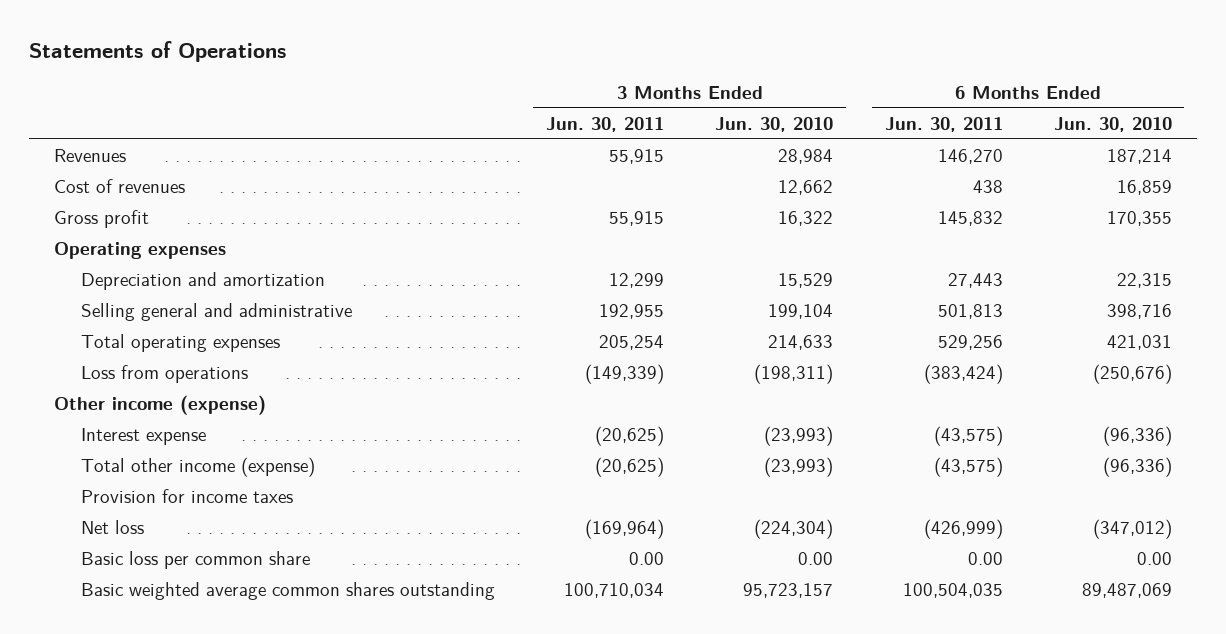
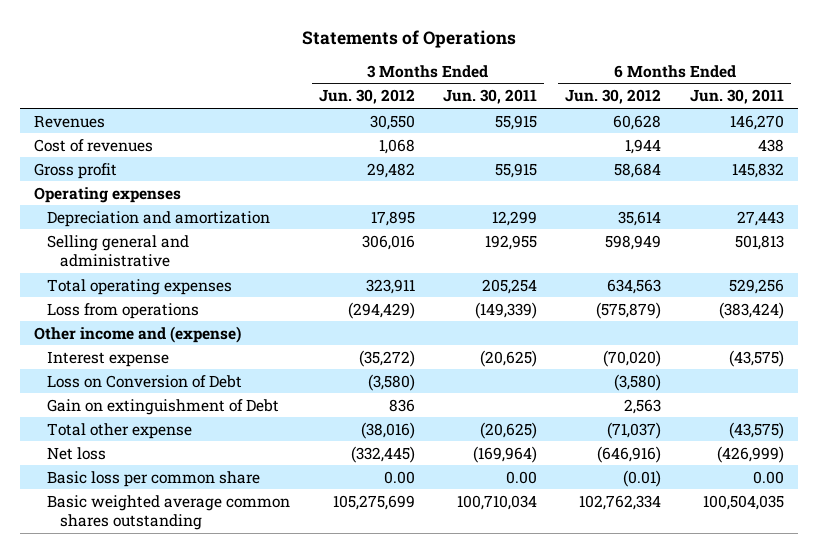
[715,117,834,133] Jun. 30, 2010 -> none
[1053,117,1172,133] Jun. 30, 2010 -> none
none -> [318,89,415,105] Jun. 30, 2012
none -> [565,89,662,105] Jun. 30, 2012
[54,395,267,416] Other income (expense) -> [34,325,242,343] Other income and (expense)
[81,489,294,504] Provision for income taxes -> none
none -> [47,374,243,388] Loss on Conversion of Debt
none -> [47,398,280,415] Gain on extinguishment of Debt
[81,457,316,478] Total other income (expense) -> [47,422,193,439] Total other expense

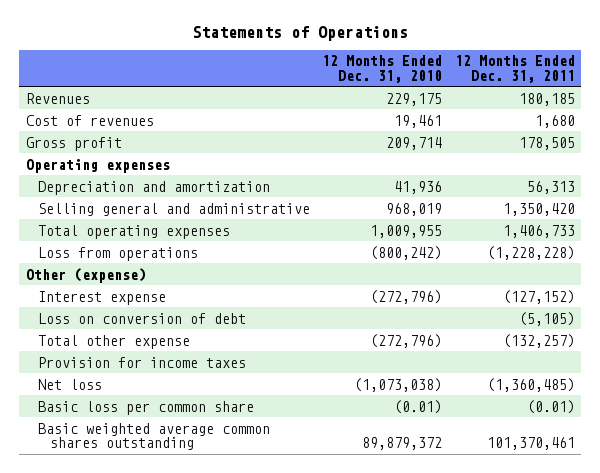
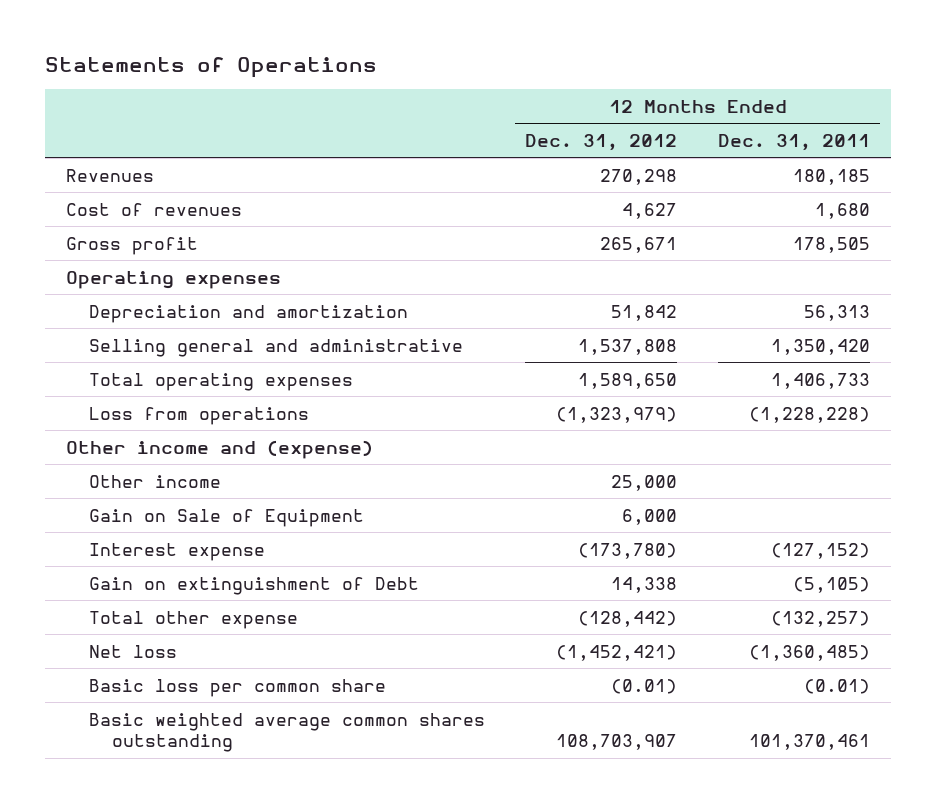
[322,55,443,83] 12 Months Ended Dec. 31, 2010 -> none
none -> [525,134,678,152] Dec. 31, 2012
[25,267,146,283] Other (expense) -> [65,439,373,459] Other income and (expense)
none -> [88,474,221,488] Other income
none -> [88,508,364,527] Gain on Sale of Equipment
[37,312,246,324] Loss on conversion of debt -> [88,576,419,595] Gain on extinguishment of Debt
[37,356,246,368] Provision for income taxes -> none

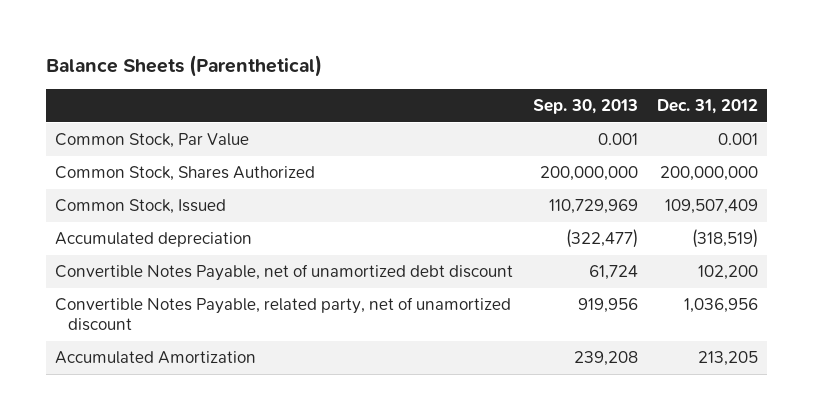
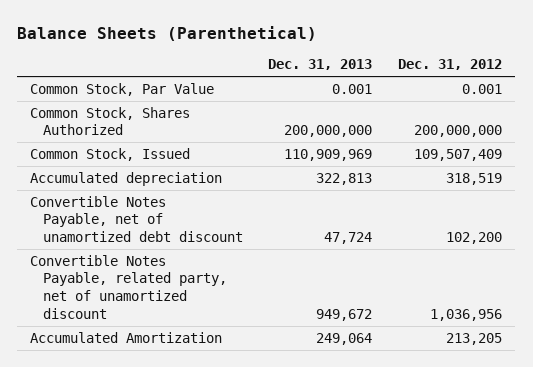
[532,99,638,115] Sep. 30, 2013 -> none
none -> [268,59,373,71] Dec. 31, 2013
[691,229,758,249] (318,519) -> [446,172,503,185] 318,519

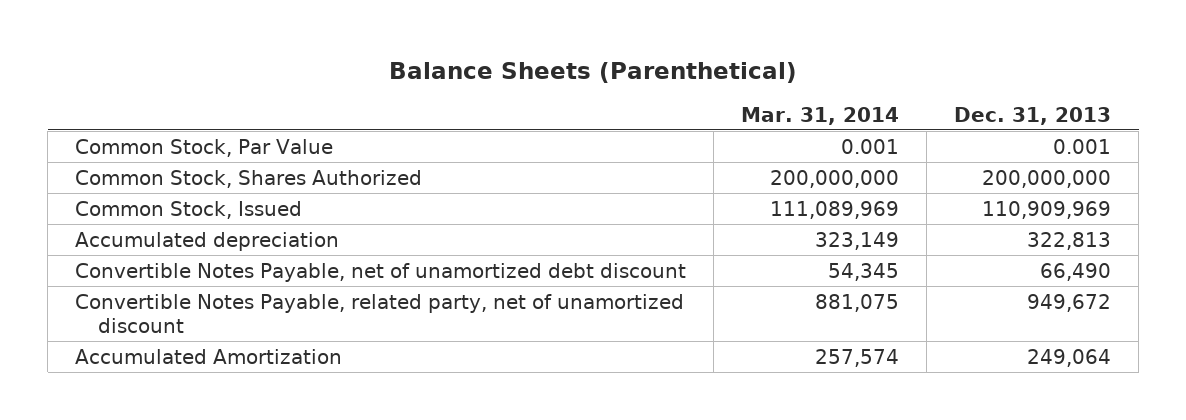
[398,59,503,71] Dec. 31, 2012 -> none
none -> [741,106,900,125] Mar. 31, 2014
[324,232,373,245] 47,724 -> [1040,262,1112,281] 66,490

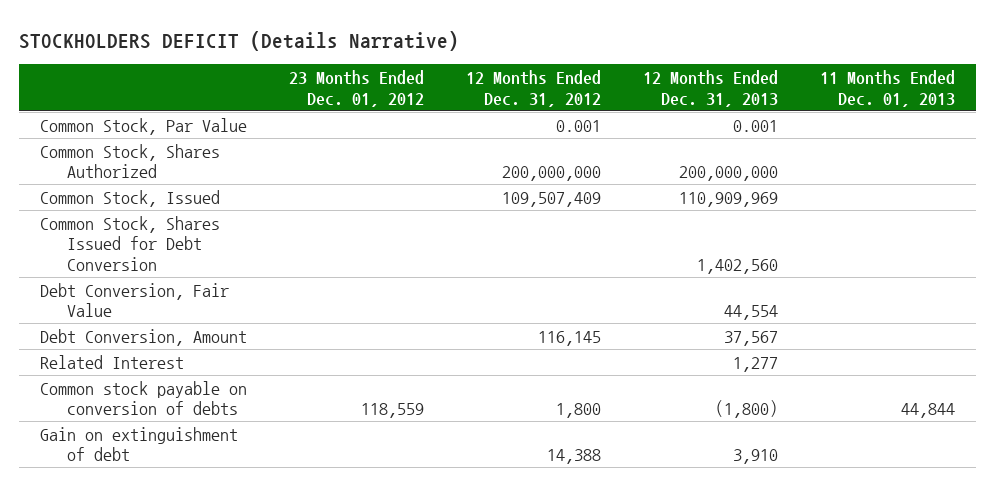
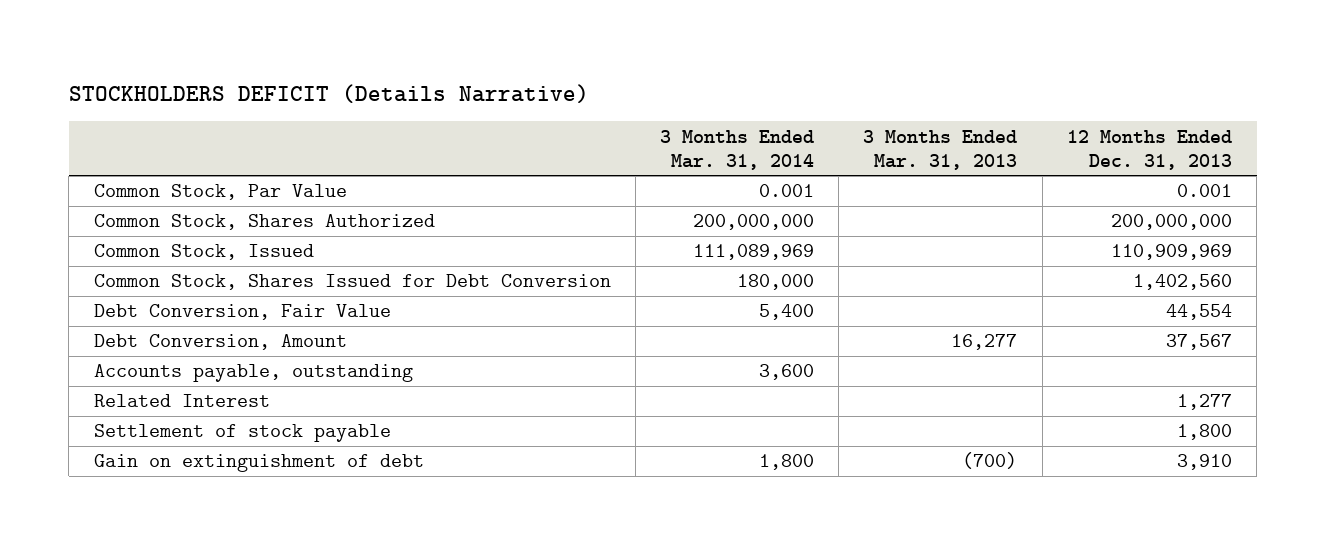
[288,69,424,107] 23 Months Ended Dec. 01, 2012 -> none
[465,69,601,107] 12 Months Ended Dec. 31, 2012 -> none
[819,69,955,107] 11 Months Ended Dec. 01, 2013 -> none
none -> [659,129,814,170] 3 Months Ended Mar. 31, 2014
none -> [863,129,1018,170] 3 Months Ended Mar. 31, 2013
none -> [93,364,413,383] Accounts payable, outstanding
[39,380,247,416] Common stock payable on conversion of debts -> none
none -> [93,424,391,443] Settlement of stock payable

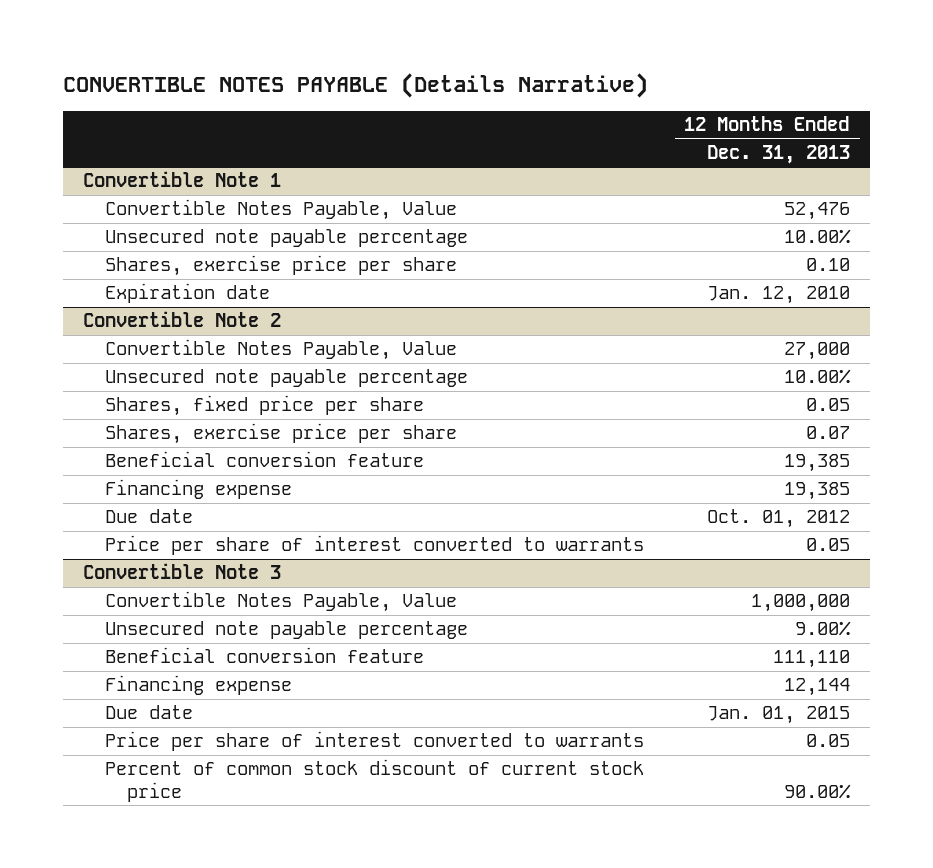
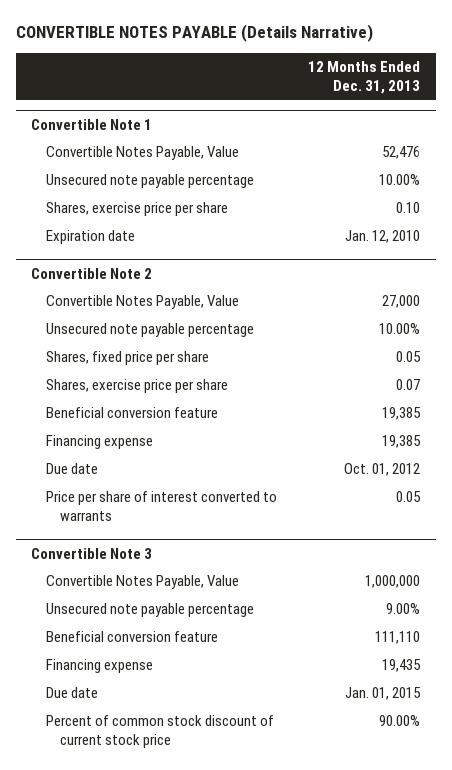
[783,678,850,697] 12,144 -> [382,659,422,673] 19,435
[105,731,645,752] Price per share of interest converted to warrants -> none

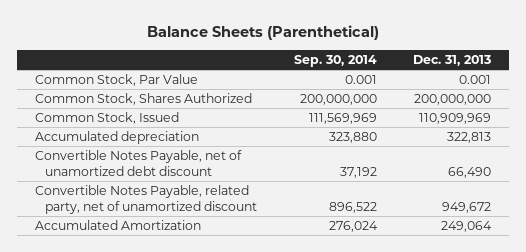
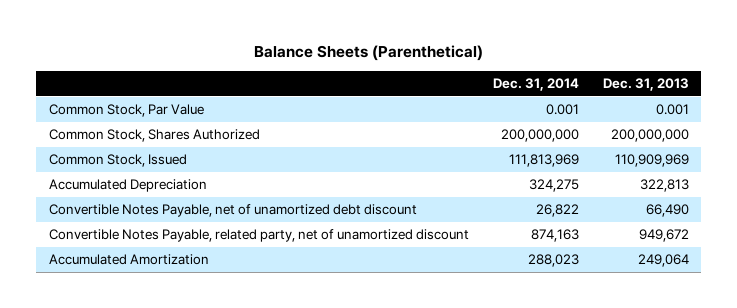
[293,54,377,67] Sep. 30, 2014 -> none
none -> [492,78,579,92] Dec. 31, 2014
[35,131,200,145] Accumulated depreciation -> [48,179,207,193] Accumulated Depreciation

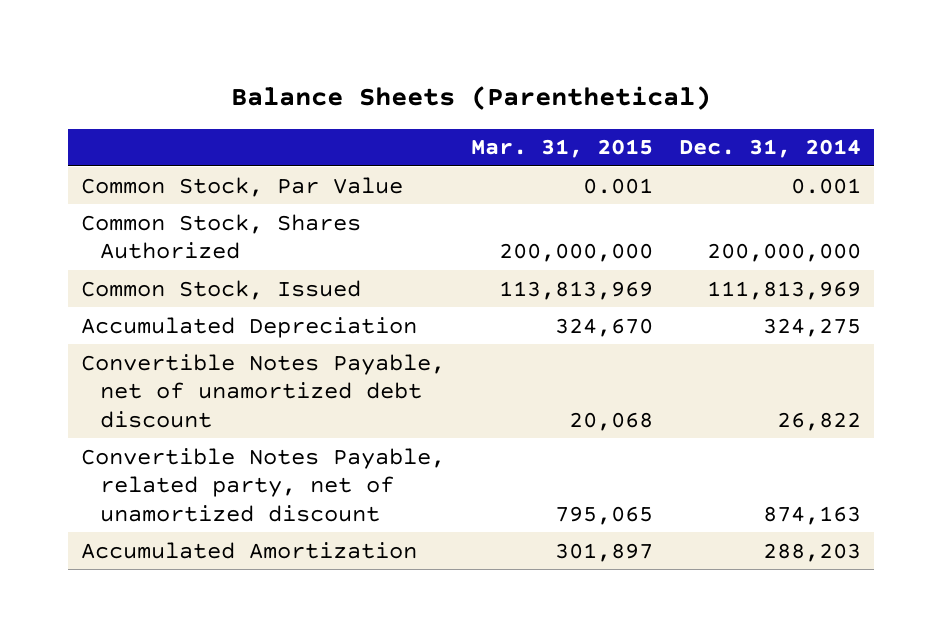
[602,78,689,92] Dec. 31, 2013 -> none
none -> [470,139,653,159] Mar. 31, 2015
[527,254,579,268] 288,023 -> [762,542,861,562] 288,203

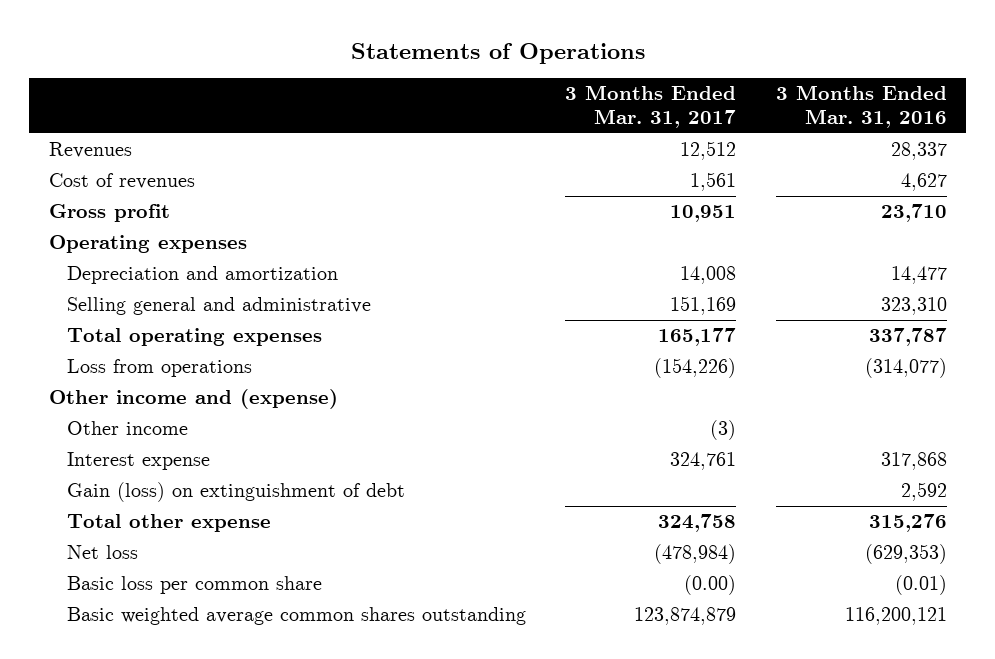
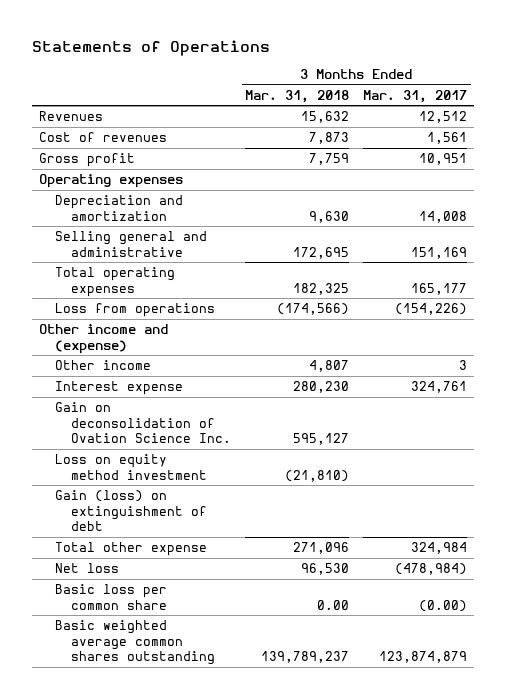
[775,85,947,128] 3 Months Ended Mar. 31, 2016 -> none
none -> [245,90,350,104] Mar. 31, 2018
[710,419,737,440] (3) -> [459,360,468,371] 3
none -> [55,402,232,444] Gain on deconsolidation of Ovation Science Inc.
none -> [55,454,208,480] Loss on equity method investment
[658,513,737,532] 324,758 -> [411,542,468,555] 324,984

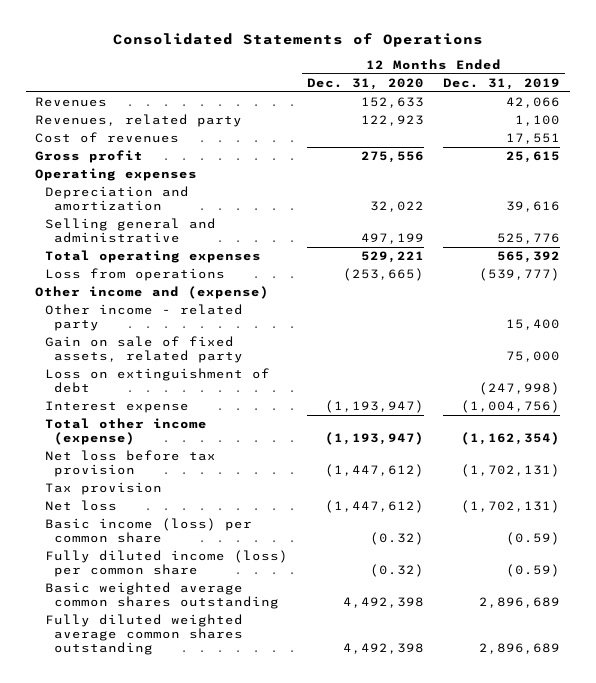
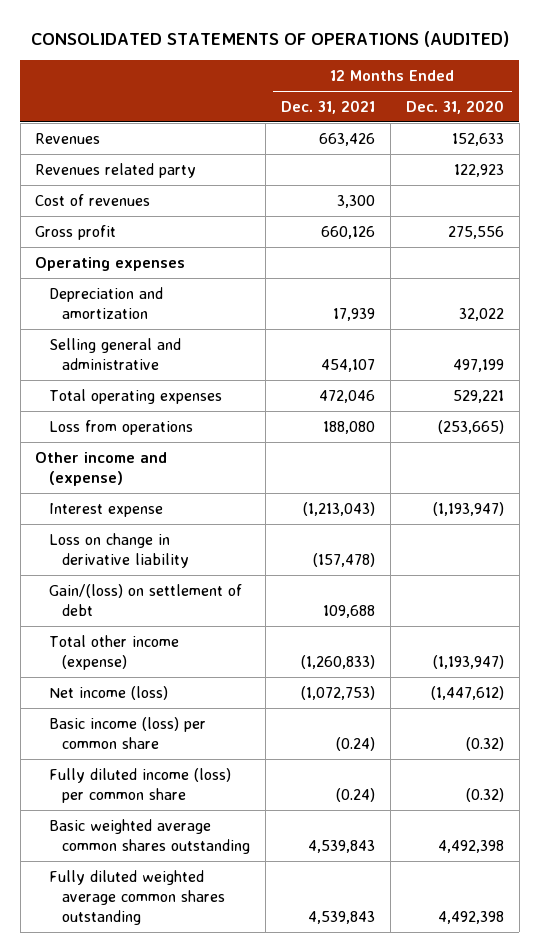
[112,32,483,47] Consolidated Statements of Operations -> [30,30,509,47] CONSOLIDATED STATEMENTS OF OPERATIONS (AUDITED)
[443,78,561,91] Dec. 31, 2019 -> none
none -> [281,99,376,114] Dec. 31, 2021
[35,114,243,128] Revenues, related party -> [35,162,197,178] Revenues related party
[44,304,243,332] Other income - related party -> none
[44,336,244,364] Gain on sale of fixed assets, related party -> none
[44,368,270,394] Loss on extinguishment of debt -> none
none -> [48,532,190,568] Loss on change in derivative liability
none -> [48,583,242,616] Gain/(loss) on settlement of debt
[44,450,216,478] Net loss before tax provision -> none
[44,482,162,496] Tax provision -> none
[44,500,117,512] Net loss -> [48,685,168,700] Net income (loss)

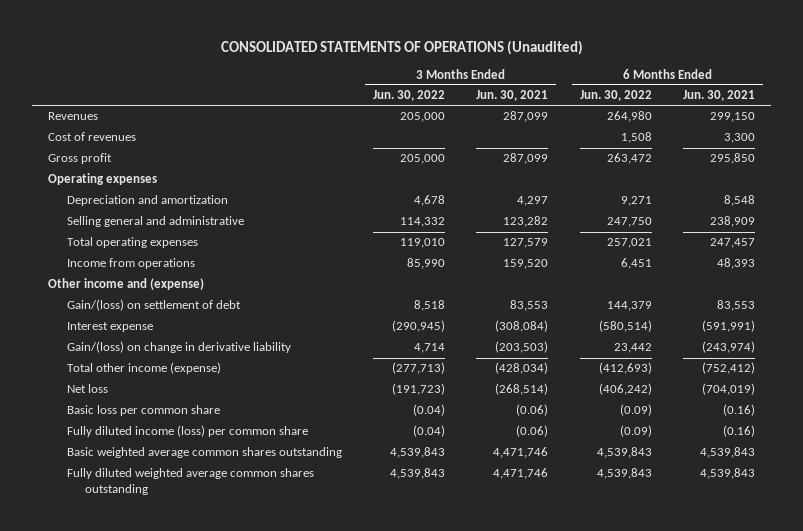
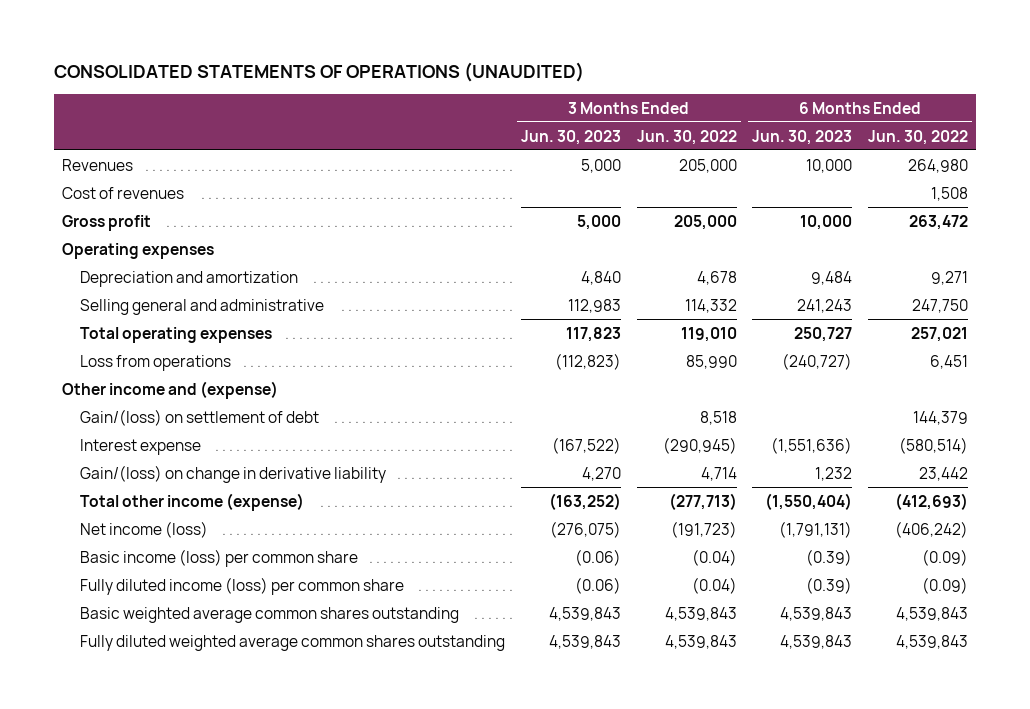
[220,39,583,55] CONSOLIDATED STATEMENTS OF OPERATIONS (Unaudited) -> [54,62,585,83] CONSOLIDATED STATEMENTS OF OPERATIONS (UNAUDITED)
[476,90,549,102] Jun. 30, 2021 -> none
[683,90,756,102] Jun. 30, 2021 -> none
none -> [520,129,621,145] Jun. 30, 2023
none -> [752,129,853,145] Jun. 30, 2023
[66,258,195,270] Income from operations -> [80,354,232,371] Loss from operations
[66,384,108,394] Net loss -> [80,520,209,538] Net income (loss)
[66,405,220,417] Basic loss per common share -> [80,548,359,567] Basic income (loss) per common share

